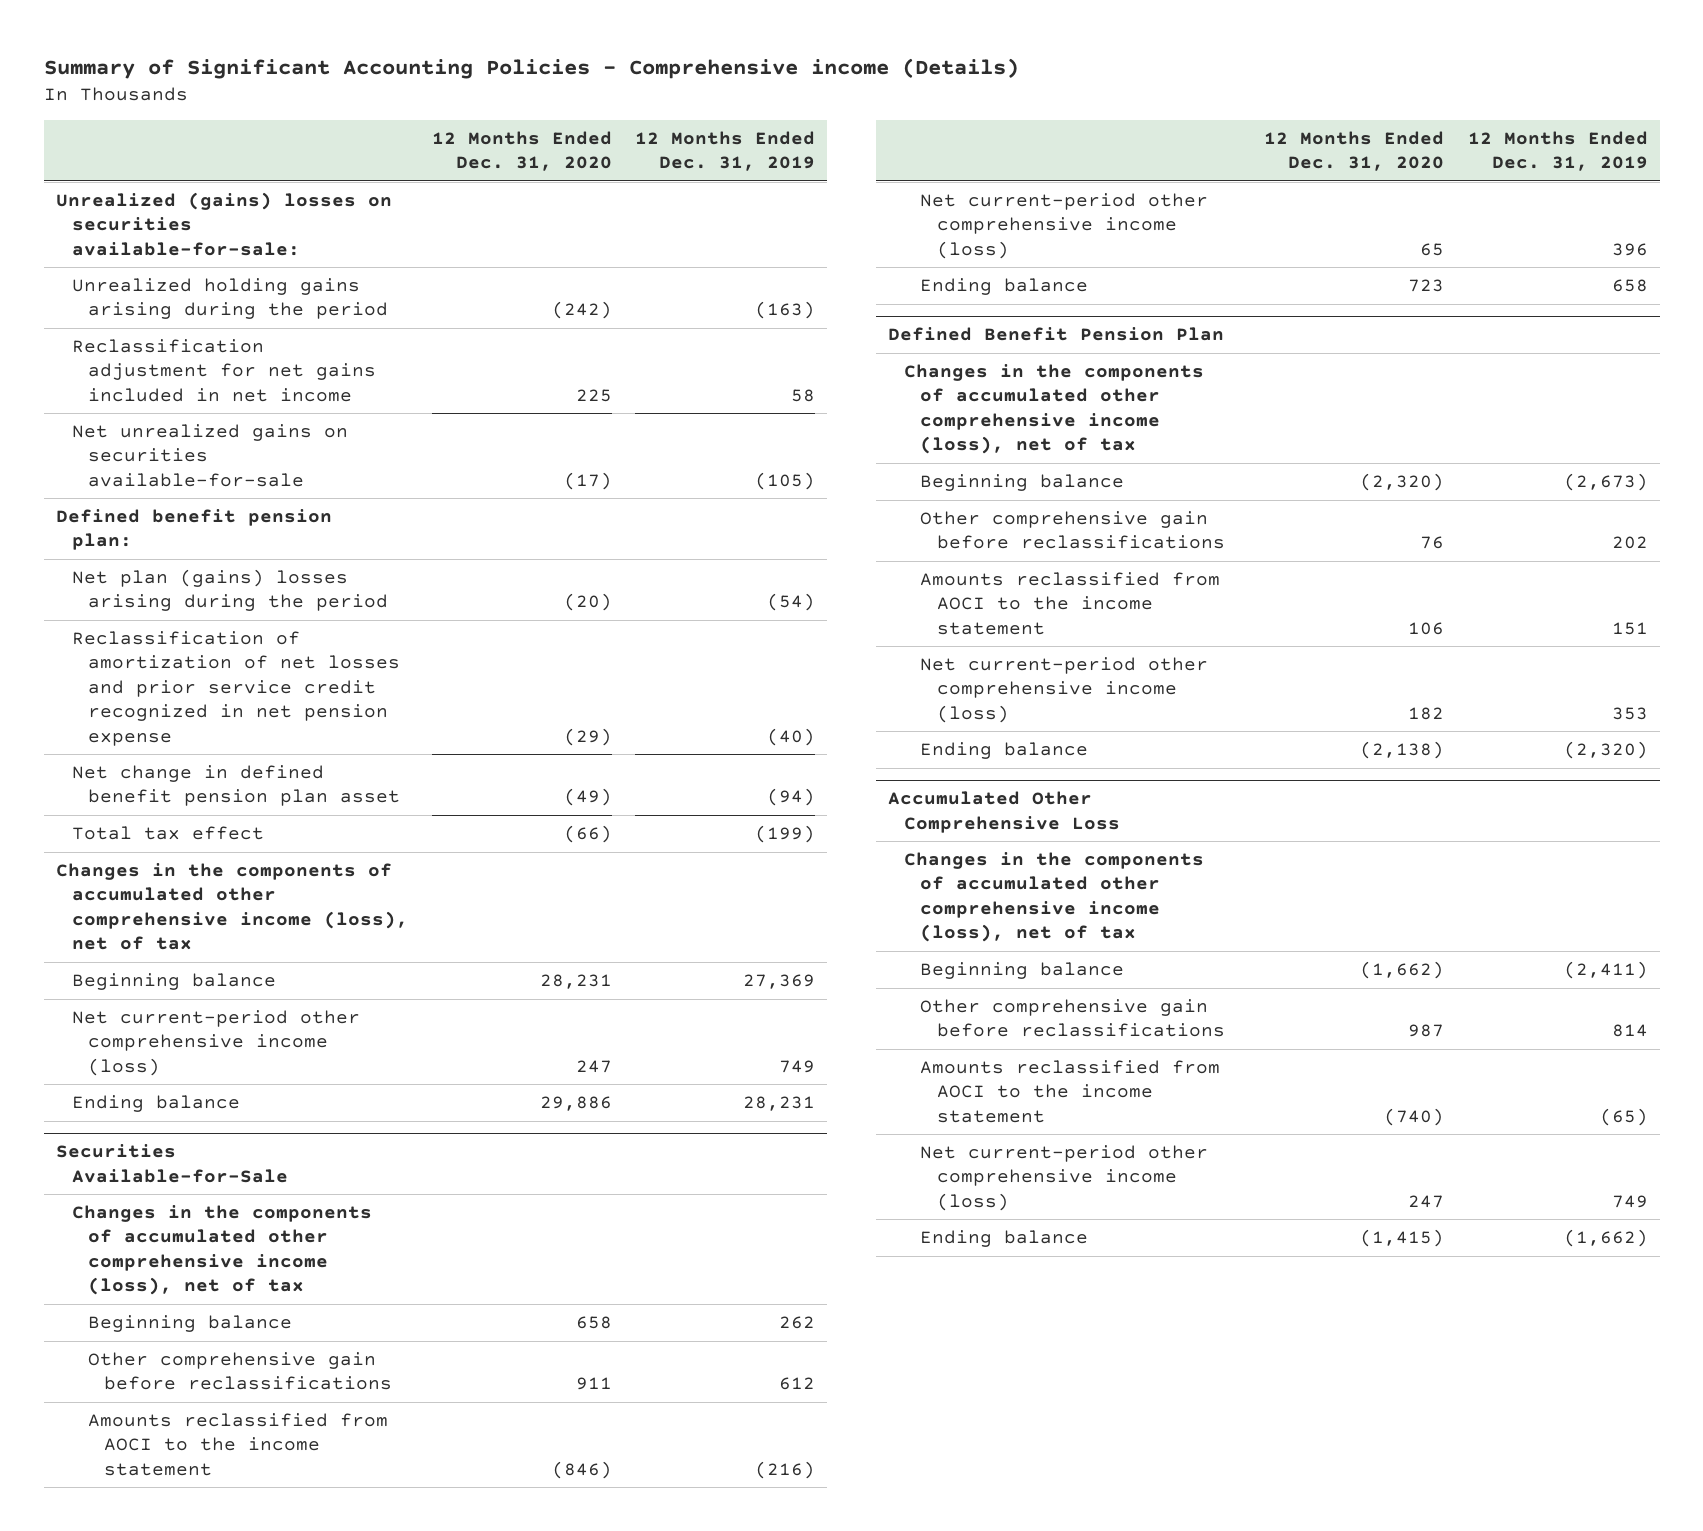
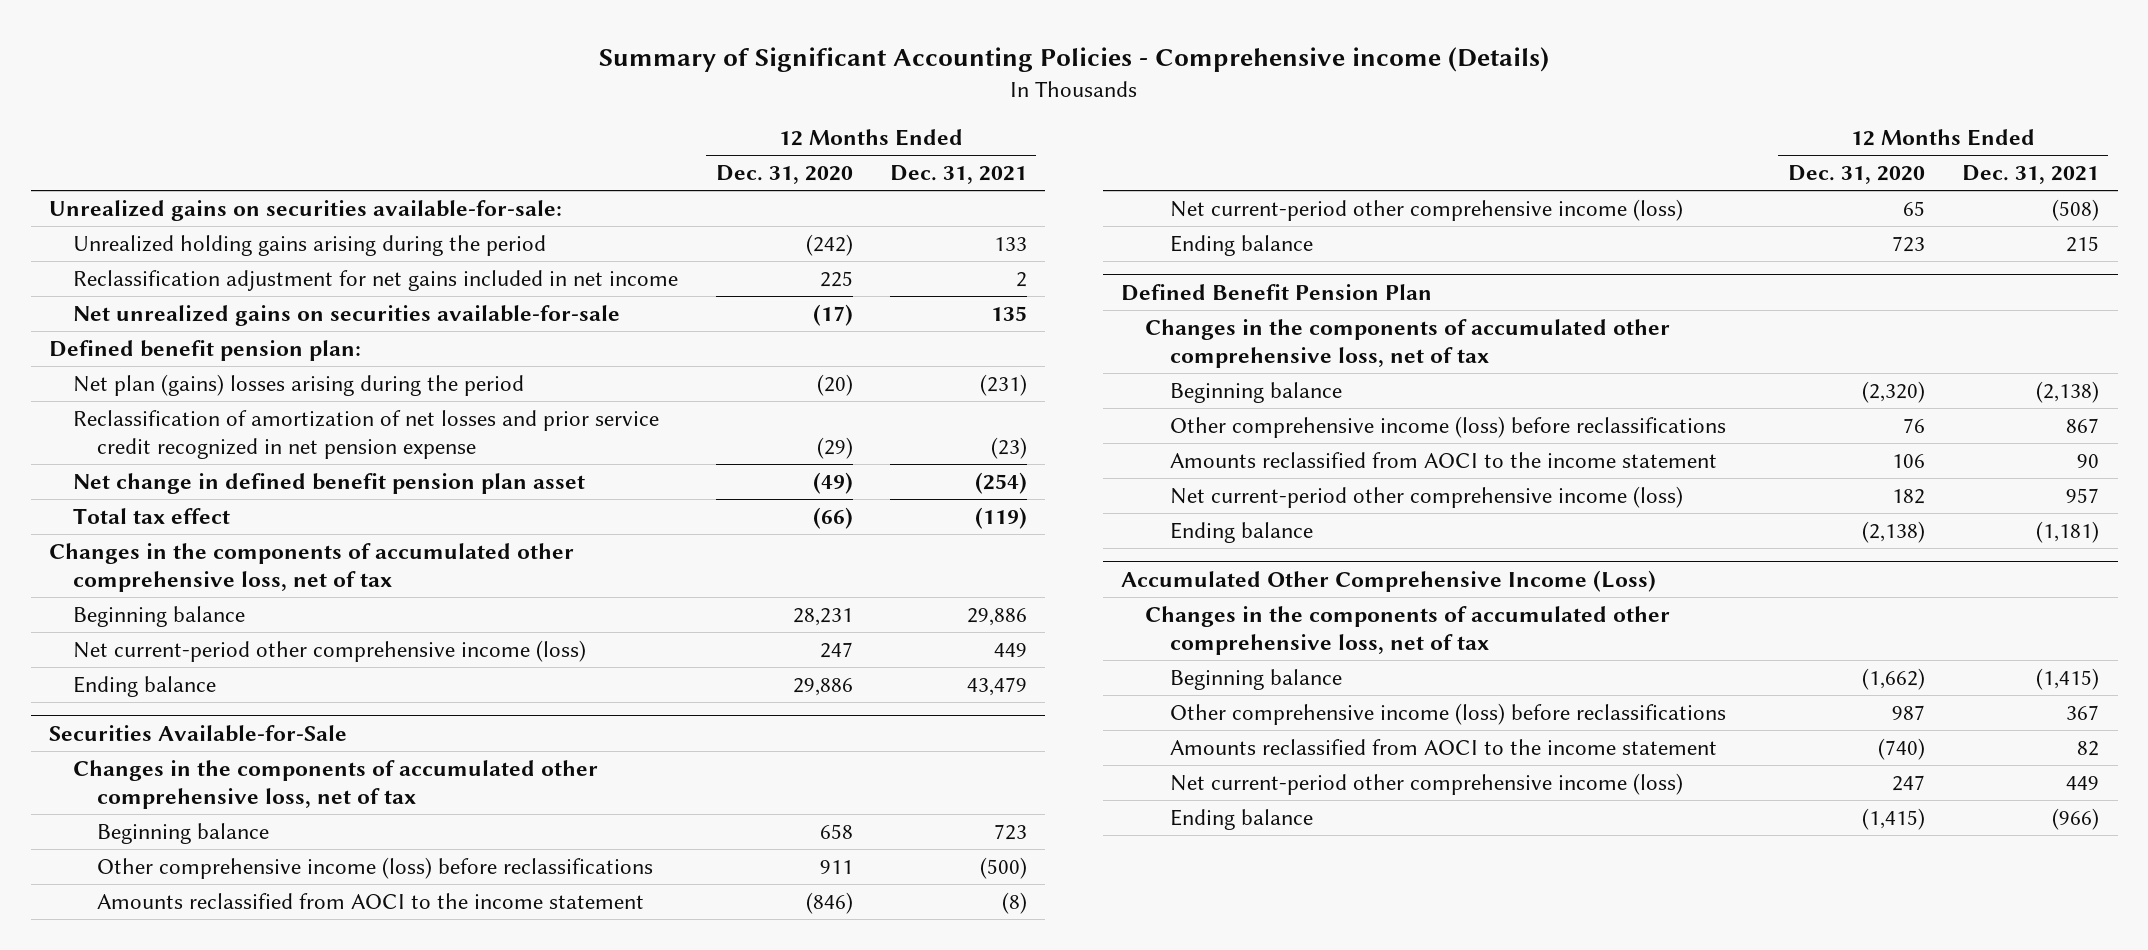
[635,130,816,172] 12 Months Ended Dec. 31, 2019 -> none
none -> [889,165,1027,185] Dec. 31, 2021
[55,192,392,256] Unrealized (gains) losses on securities available-for-sale: -> [49,200,563,222] Unrealized gains on securities available-for-sale:
[55,863,408,951] Changes in the components of accumulated other comprehensive income (loss), net of tax -> [49,543,575,592] Changes in the components of accumulated other comprehensive loss, net of tax
[71,1205,372,1296] Changes in the components of accumulated other comprehensive income (loss), net of tax -> [73,760,599,809] Changes in the components of accumulated other comprehensive loss, net of tax
[88,1352,393,1391] Other comprehensive gain before reclassifications -> [97,857,654,880] Other comprehensive income (loss) before reclassifications
[904,364,1205,455] Changes in the components of accumulated other comprehensive income (loss), net of tax -> [1145,319,1671,368] Changes in the components of accumulated other comprehensive loss, net of tax
[920,511,1225,550] Other comprehensive gain before reclassifications -> [1169,416,1726,439] Other comprehensive income (loss) before reclassifications
[887,791,1121,833] Accumulated Other Comprehensive Loss -> [1121,569,1657,592] Accumulated Other Comprehensive Income (Loss)
[904,852,1205,943] Changes in the components of accumulated other comprehensive income (loss), net of tax -> [1145,606,1671,655] Changes in the components of accumulated other comprehensive loss, net of tax
[920,999,1225,1038] Other comprehensive gain before reclassifications -> [1169,703,1726,726] Other comprehensive income (loss) before reclassifications

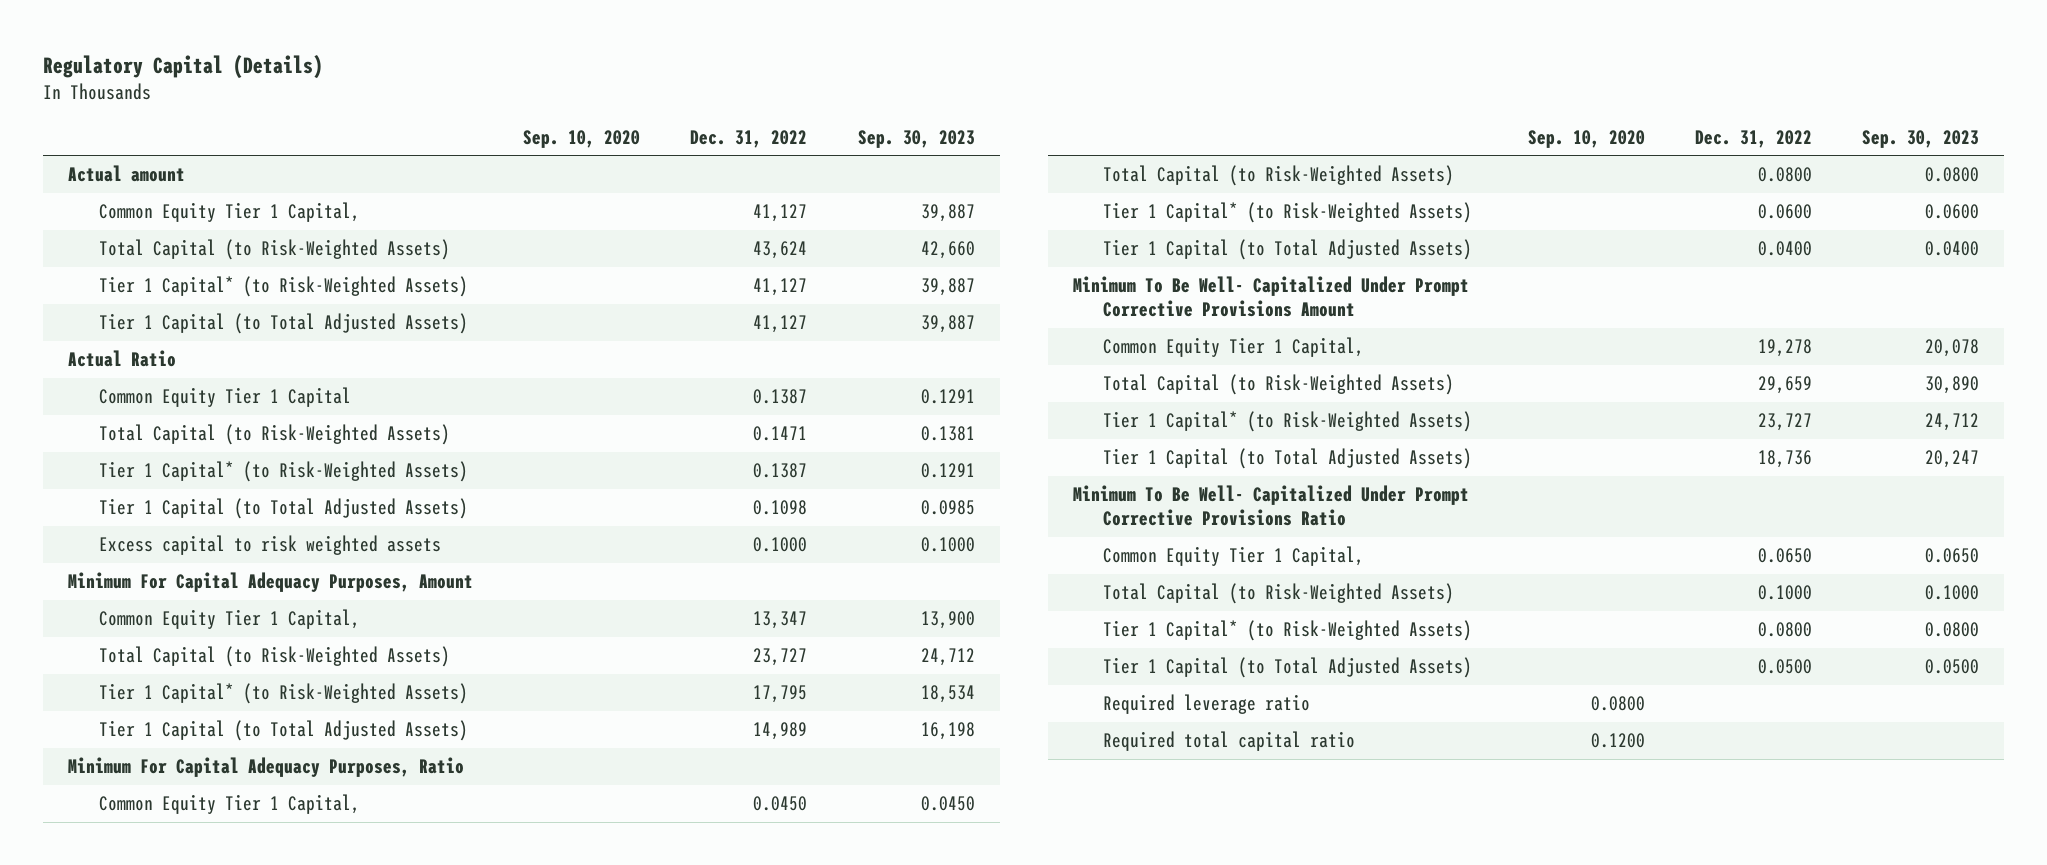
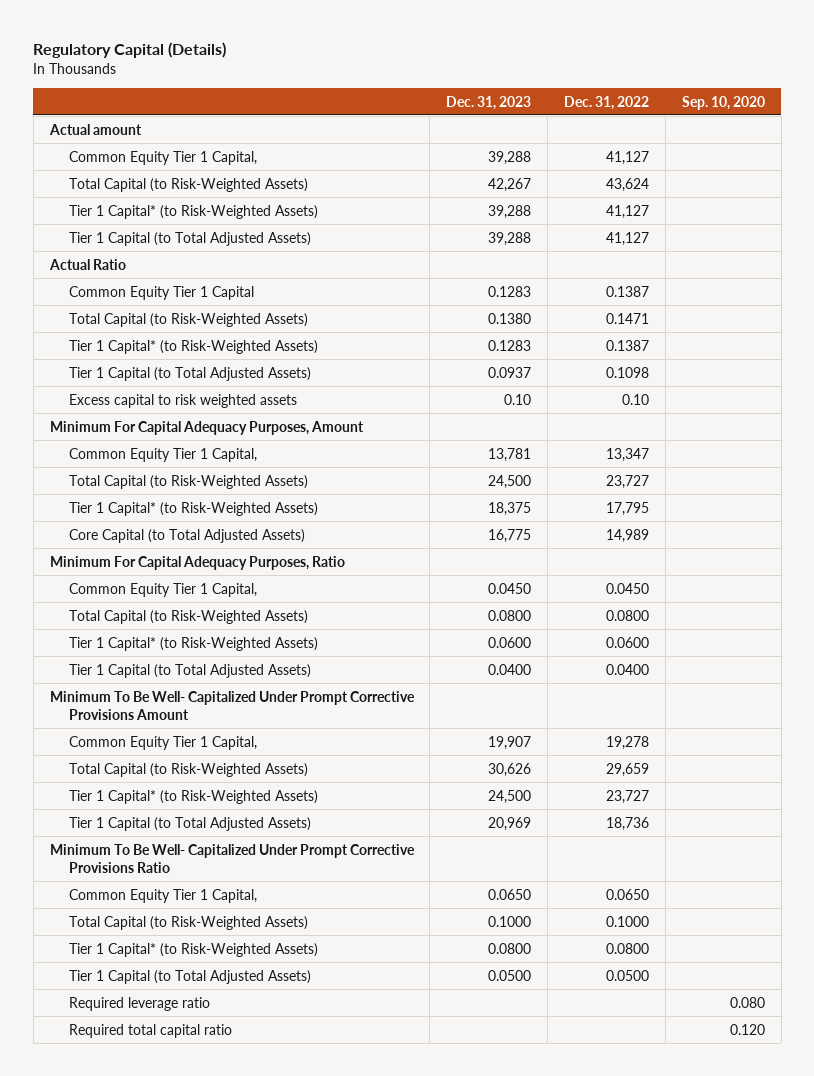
[857,129,975,148] Sep. 30, 2023 -> none
none -> [446,95,532,110] Dec. 31, 2023
[753,537,808,553] 0.1000 -> [622,393,650,405] 0.10
[98,720,468,742] Tier 1 Capital (to Total Adjusted Assets) -> [68,528,305,543] Core Capital (to Total Adjusted Assets)
[1590,696,1645,712] 0.0800 -> [729,996,765,1008] 0.080
[1590,733,1645,749] 0.1200 -> [729,1023,765,1035] 0.120

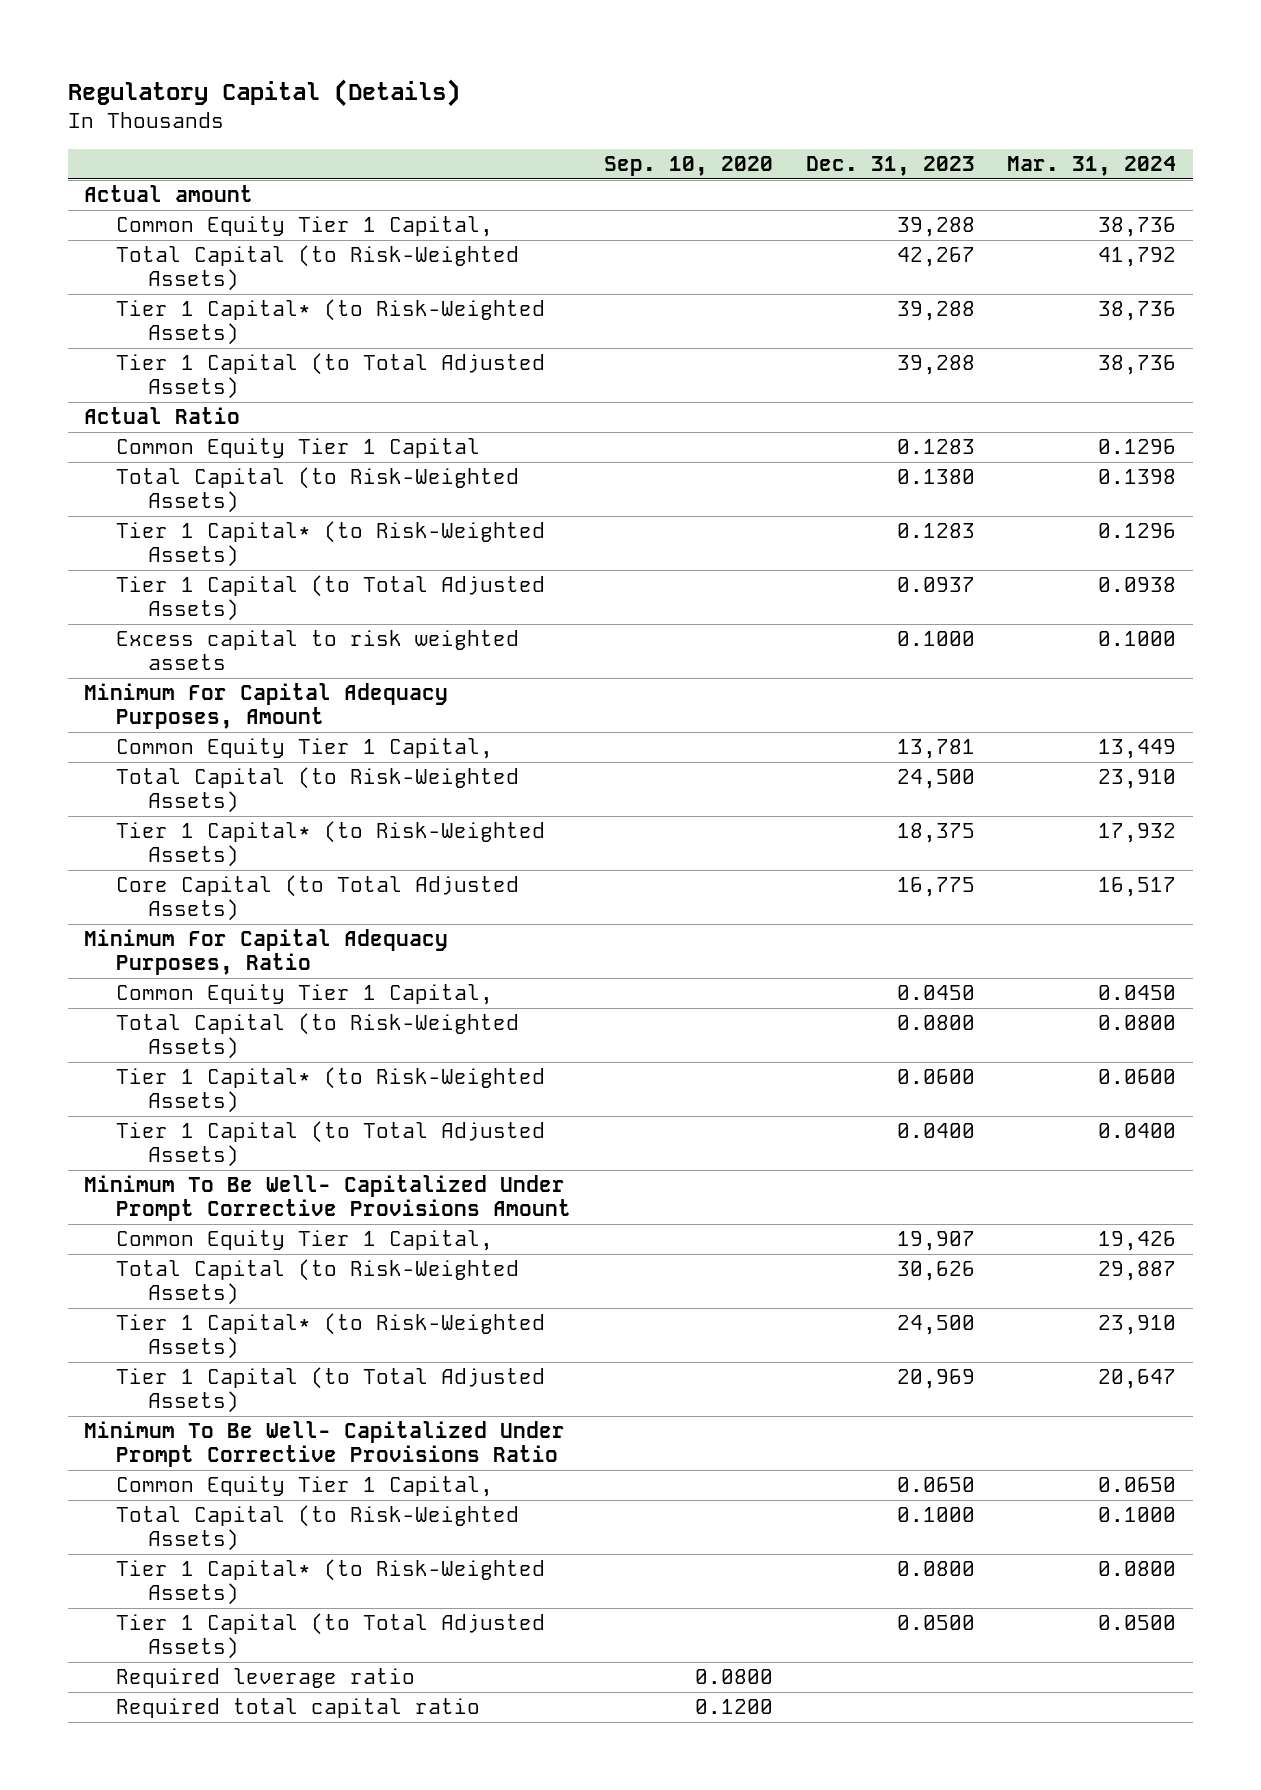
[564,95,650,110] Dec. 31, 2022 -> none
none -> [1007,156,1177,177] Mar. 31, 2024
[504,393,532,405] 0.10 -> [896,631,975,647] 0.1000
[729,996,765,1008] 0.080 -> [695,1669,774,1685] 0.0800
[729,1023,765,1035] 0.120 -> [695,1699,774,1715] 0.1200

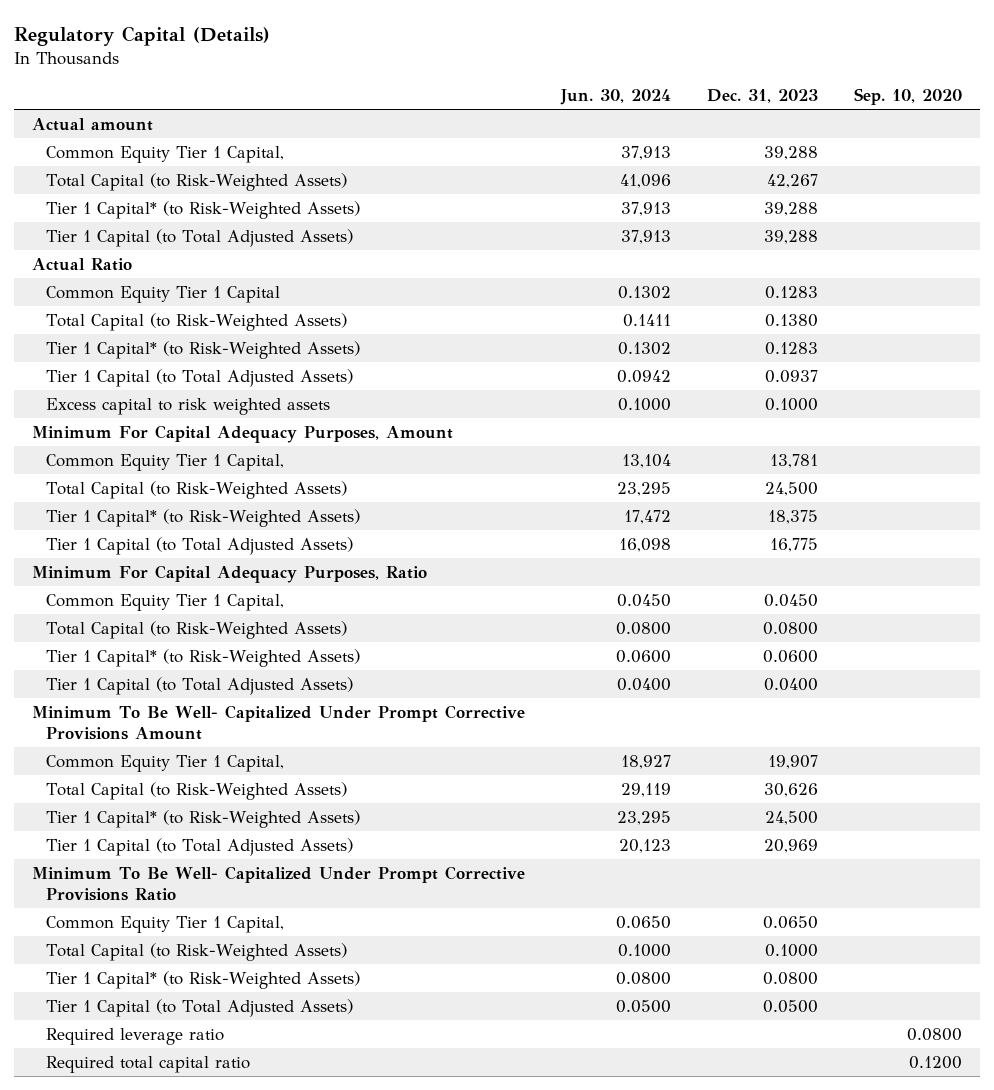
[1007,156,1177,177] Mar. 31, 2024 -> none
none -> [560,89,672,106] Jun. 30, 2024
[116,875,520,922] Core Capital (to Total Adjusted Assets) -> [45,537,353,556] Tier 1 Capital (to Total Adjusted Assets)

